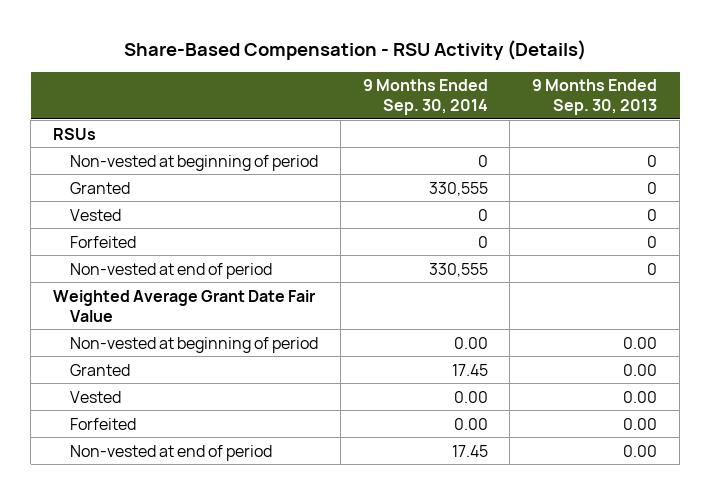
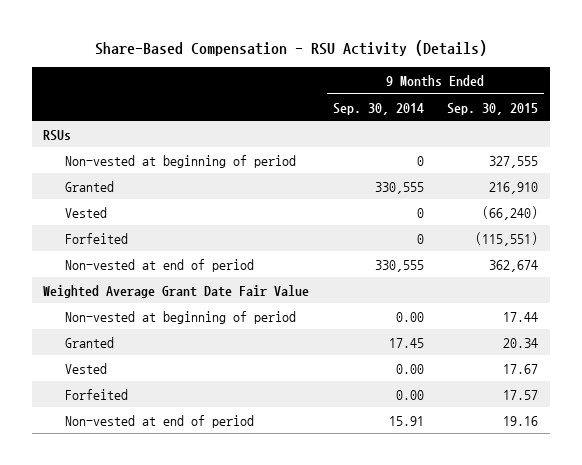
[532,79,658,116] 9 Months Ended Sep. 30, 2013 -> none
none -> [447,102,539,115] Sep. 30, 2015
[451,444,488,457] 17.45 -> [388,415,424,426] 15.91

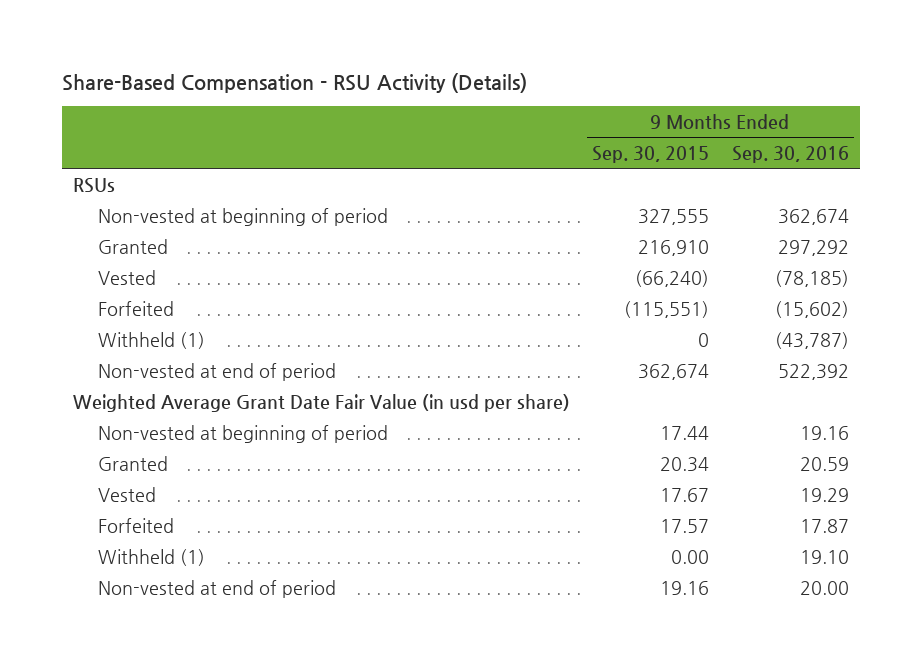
[332,102,424,115] Sep. 30, 2014 -> none
none -> [731,146,849,164] Sep. 30, 2016
none -> [98,331,206,349] Withheld (1)
[43,284,310,298] Weighted Average Grant Date Fair Value -> [72,393,570,412] Weighted Average Grant Date Fair Value (in usd per share)
none -> [98,548,206,566] Withheld (1)

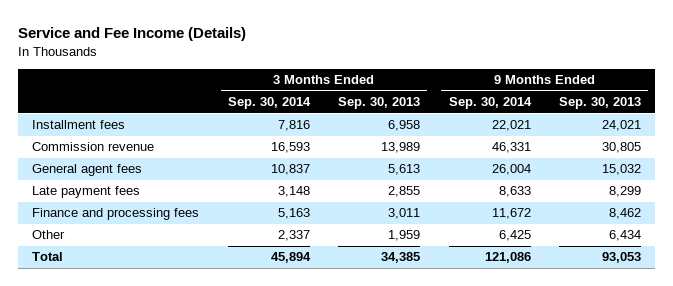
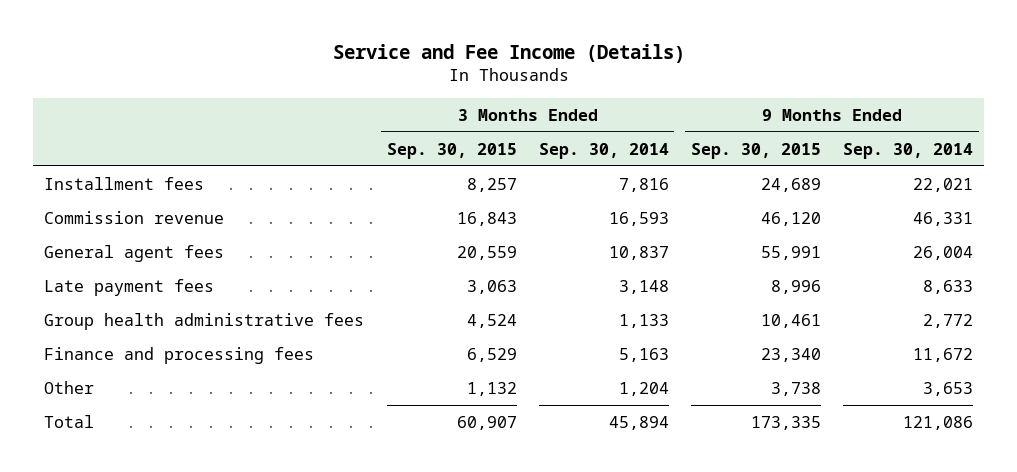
[338,97,421,110] Sep. 30, 2013 -> none
[558,97,641,110] Sep. 30, 2013 -> none
none -> [386,142,517,159] Sep. 30, 2015
none -> [690,142,821,159] Sep. 30, 2015
none -> [44,312,365,330] Group health administrative fees
[277,230,310,242] 2,337 -> [618,381,669,396] 1,204
[498,230,531,242] 6,425 -> [923,381,974,396] 3,653

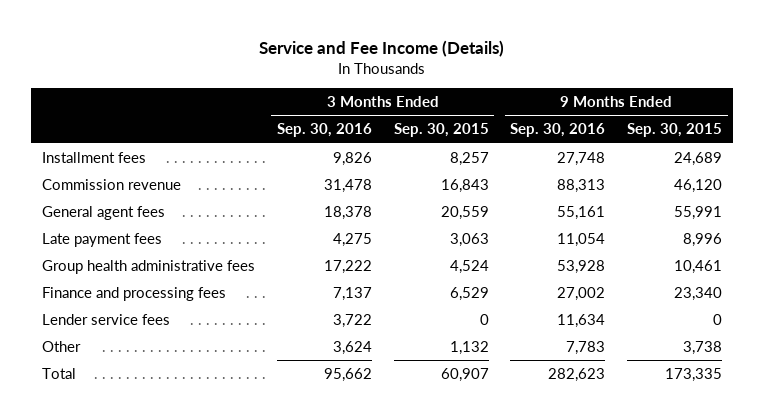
[538,142,669,159] Sep. 30, 2014 -> none
[843,142,974,159] Sep. 30, 2014 -> none
none -> [276,123,372,138] Sep. 30, 2016
none -> [510,123,606,138] Sep. 30, 2016
none -> [41,313,170,325] Lender service fees

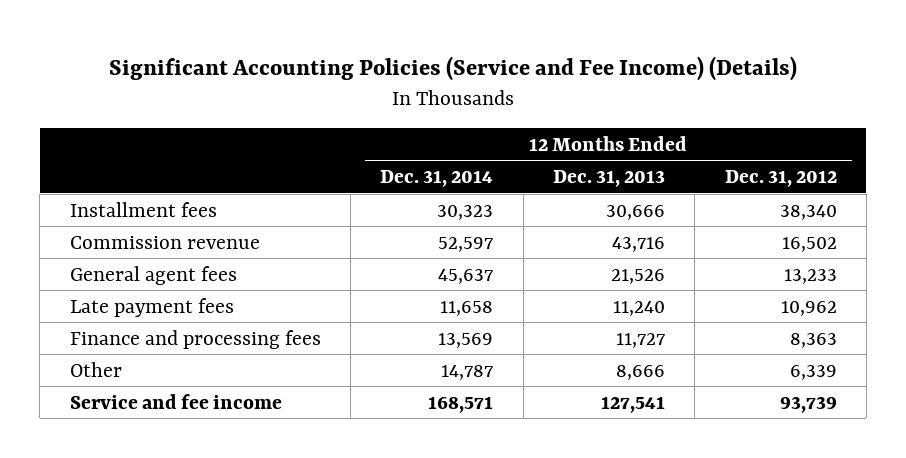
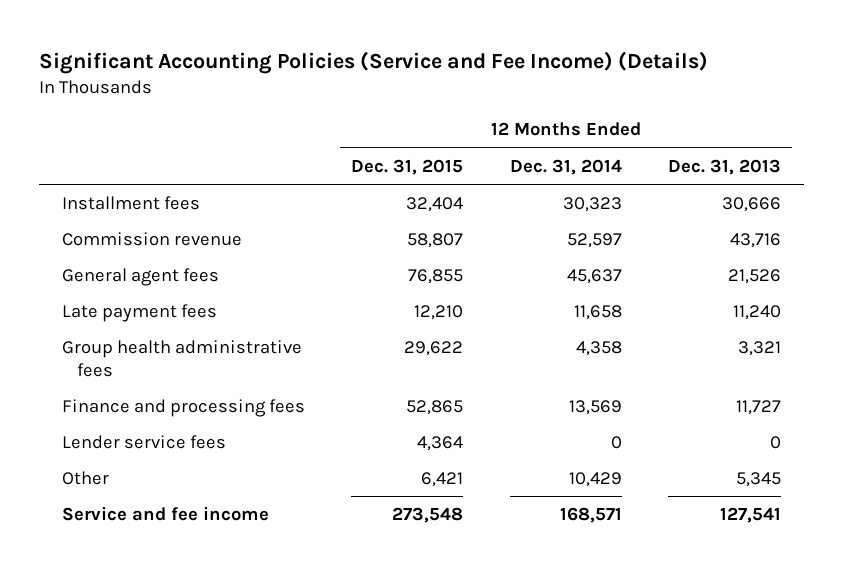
[724,170,837,188] Dec. 31, 2012 -> none
none -> [351,158,464,175] Dec. 31, 2015
none -> [61,340,302,377] Group health administrative fees
none -> [61,435,226,450] Lender service fees
[441,364,494,380] 14,787 -> [568,472,622,488] 10,429
[615,364,665,380] 8,666 -> [735,472,781,488] 5,345

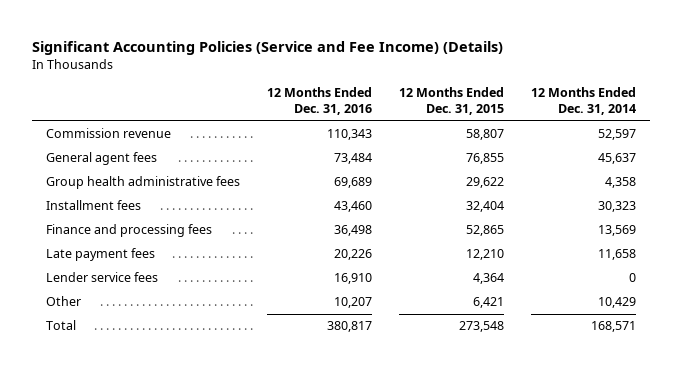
[667,158,781,175] Dec. 31, 2013 -> none
none -> [267,87,373,116] 12 Months Ended Dec. 31, 2016
[61,196,200,211] Installment fees -> [45,200,141,211] Installment fees
[61,304,217,323] Late payment fees -> [45,248,155,262] Late payment fees
[61,506,269,522] Service and fee income -> [45,320,76,331] Total

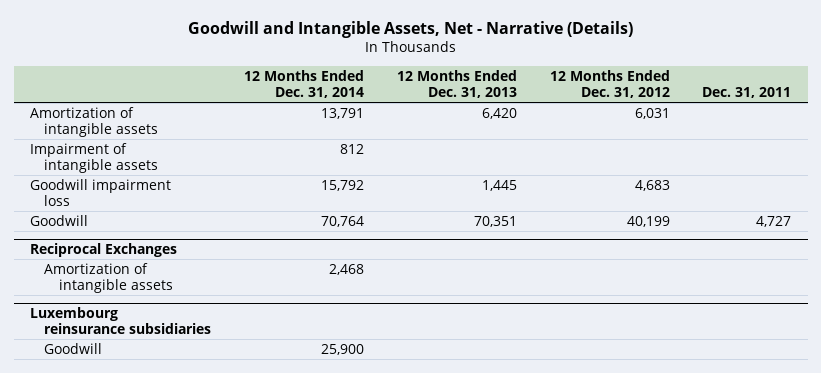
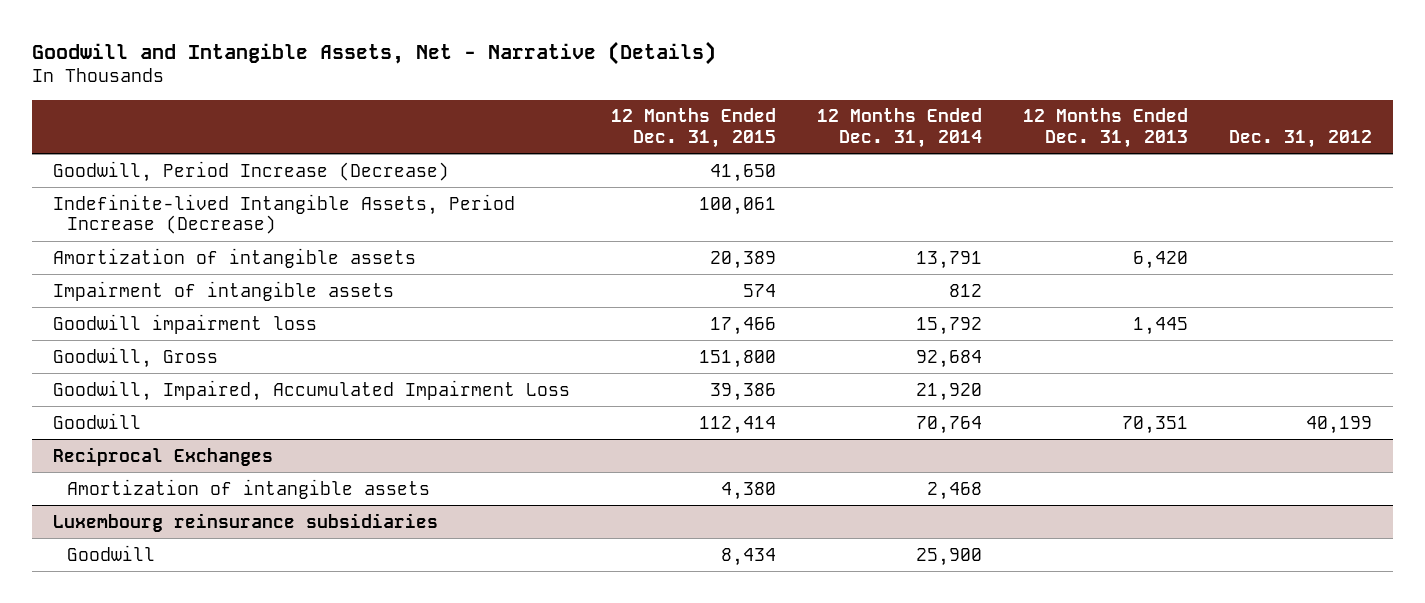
[549,69,670,98] 12 Months Ended Dec. 31, 2012 -> none
[702,86,792,98] Dec. 31, 2011 -> none
none -> [610,108,776,148] 12 Months Ended Dec. 31, 2015
none -> [1229,129,1373,148] Dec. 31, 2012
none -> [52,160,449,182] Goodwill, Period Increase (Decrease)
none -> [52,193,515,235] Indefinite-lived Intangible Assets, Period Increase (Decrease)
none -> [52,346,218,368] Goodwill, Gross
none -> [52,379,570,401] Goodwill, Impaired, Accumulated Impairment Loss

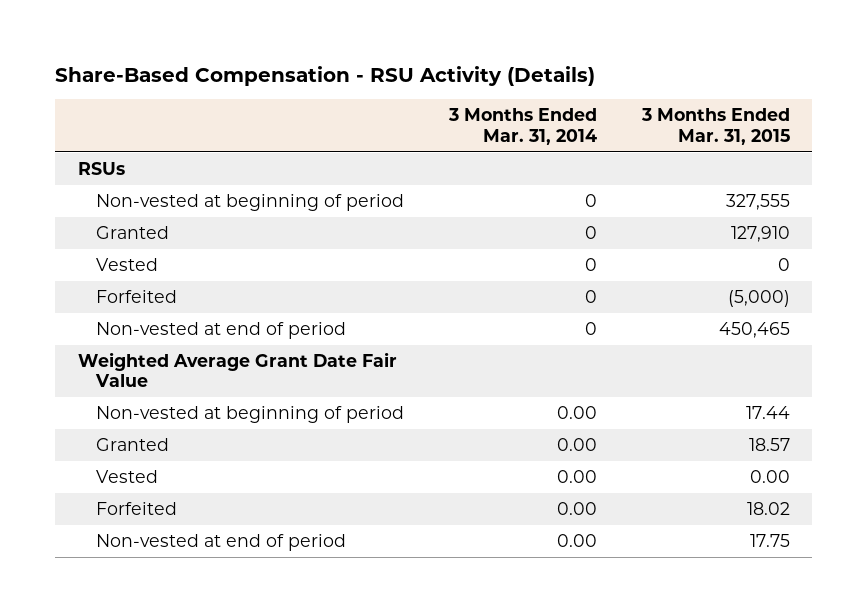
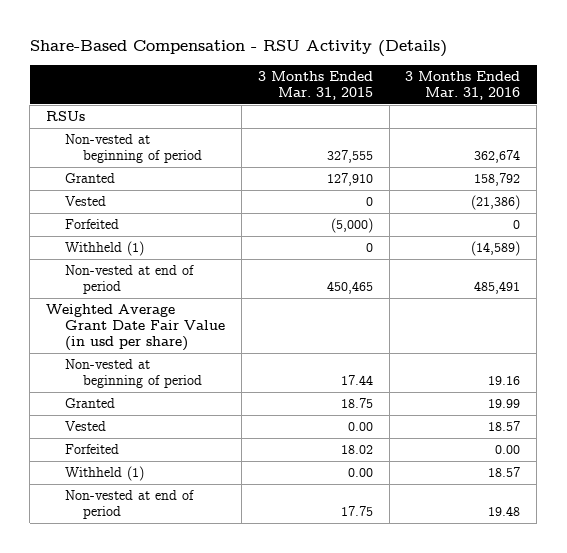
[447,108,597,145] 3 Months Ended Mar. 31, 2014 -> none
none -> [405,71,521,100] 3 Months Ended Mar. 31, 2016
none -> [64,241,144,257] Withheld (1)
[77,351,397,388] Weighted Average Grant Date Fair Value -> [46,304,225,352] Weighted Average Grant Date Fair Value (in usd per share)
[748,437,790,451] 18.57 -> [340,398,373,409] 18.75
none -> [64,466,144,482] Withheld (1)

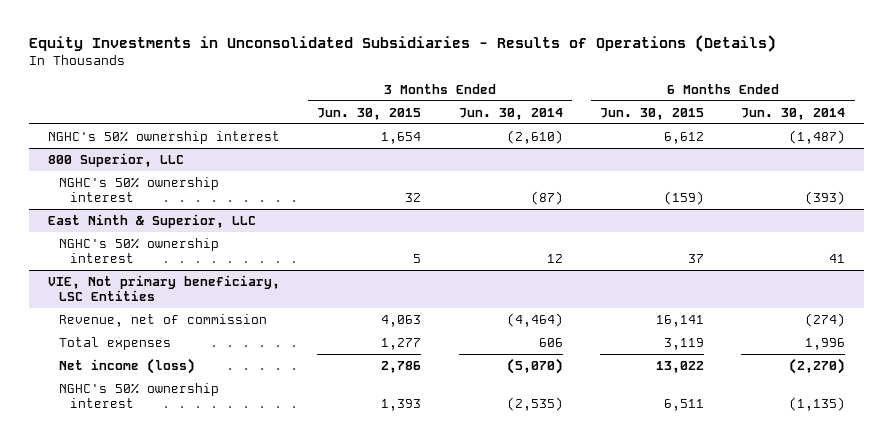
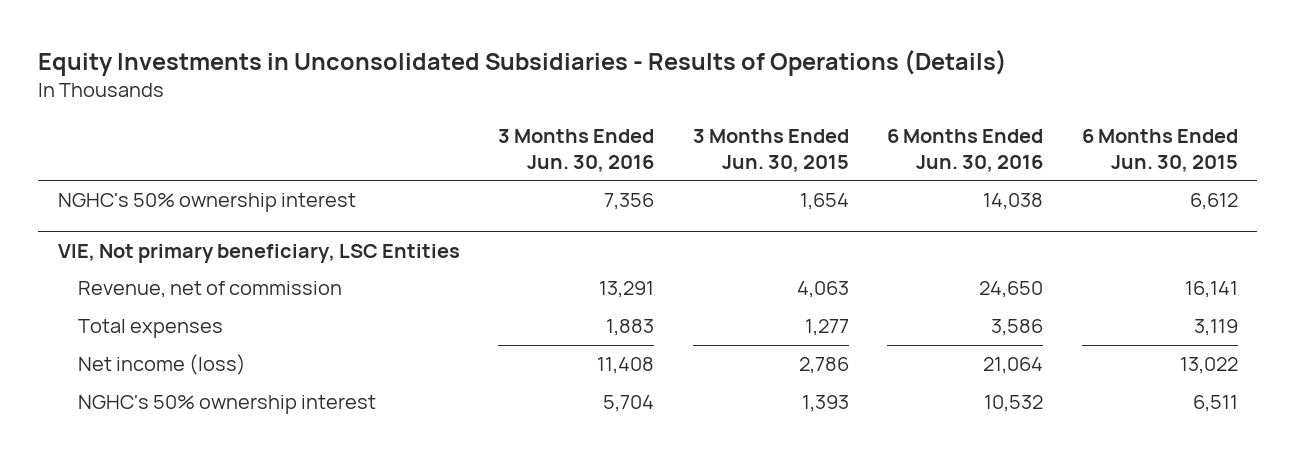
[458,107,563,120] Jun. 30, 2014 -> none
[741,107,846,120] Jun. 30, 2014 -> none
none -> [498,129,655,173] 3 Months Ended Jun. 30, 2016
none -> [887,129,1044,173] 6 Months Ended Jun. 30, 2016
[47,152,184,167] 800 Superior, LLC -> none
[58,176,219,202] NGHC's 50% ownership interest -> none
[47,213,256,228] East Ninth & Superior, LLC -> none
[58,237,219,263] NGHC's 50% ownership interest -> none

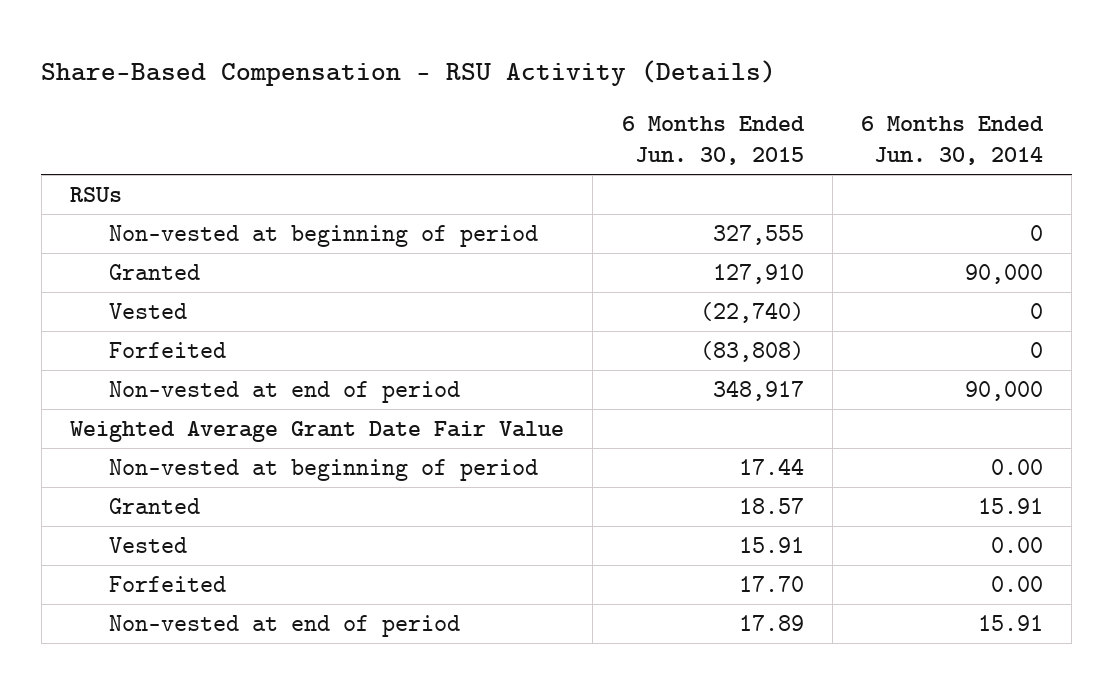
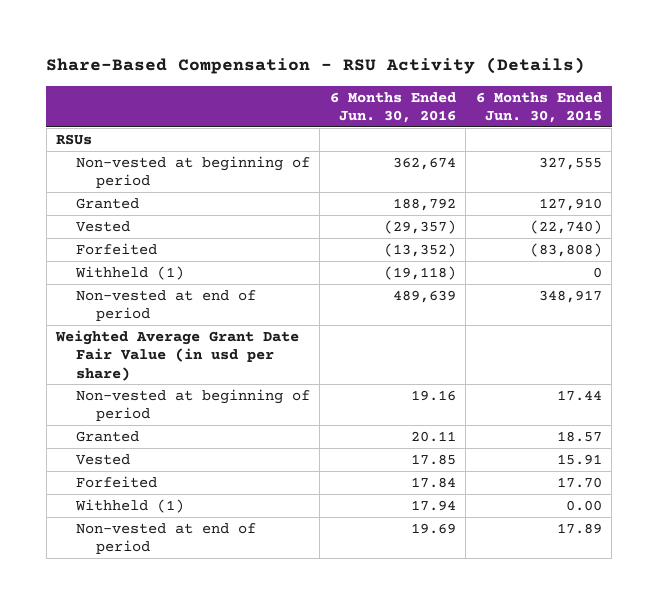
[861,116,1045,166] 6 Months Ended Jun. 30, 2014 -> none
none -> [329,91,456,124] 6 Months Ended Jun. 30, 2016
none -> [74,265,184,280] Withheld (1)
[70,421,565,443] Weighted Average Grant Date Fair Value -> [54,329,299,381] Weighted Average Grant Date Fair Value (in usd per share)
none -> [74,498,184,513] Withheld (1)

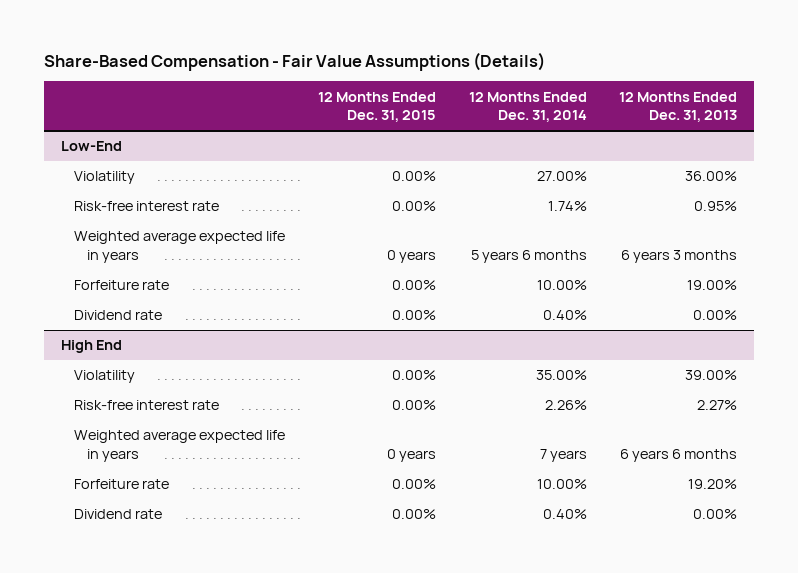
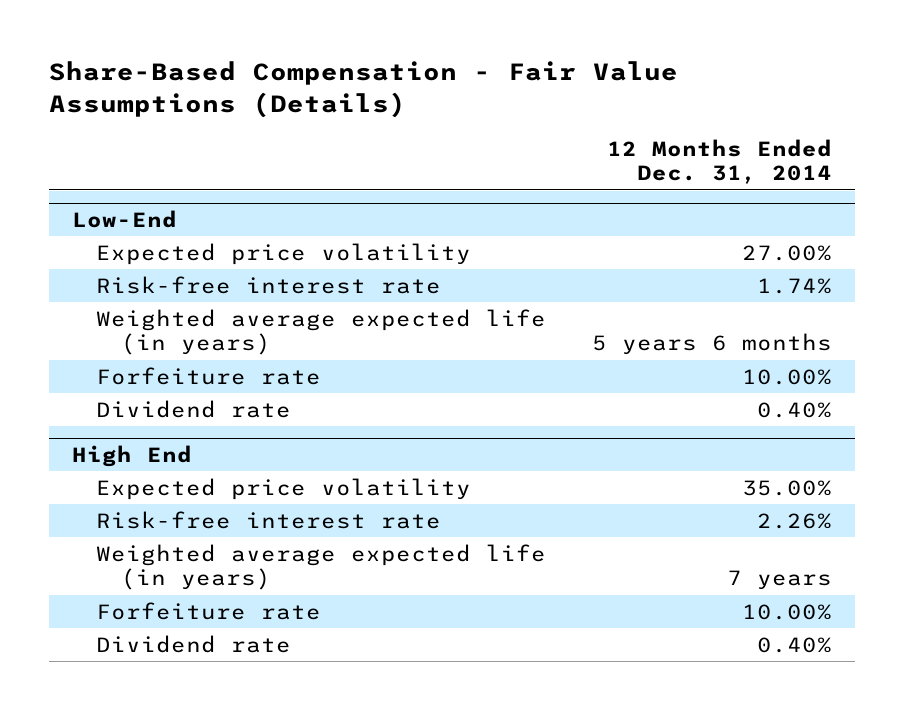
[317,91,436,123] 12 Months Ended Dec. 31, 2015 -> none
[619,91,738,123] 12 Months Ended Dec. 31, 2013 -> none
[73,171,135,185] Violatility -> [96,242,472,265] Expected price volatility
[73,231,285,264] Weighted average expected life in years -> [96,308,547,356] Weighted average expected life (in years)
[73,370,135,384] Violatility -> [96,477,472,500] Expected price volatility
[73,430,285,463] Weighted average expected life in years -> [96,543,547,591] Weighted average expected life (in years)

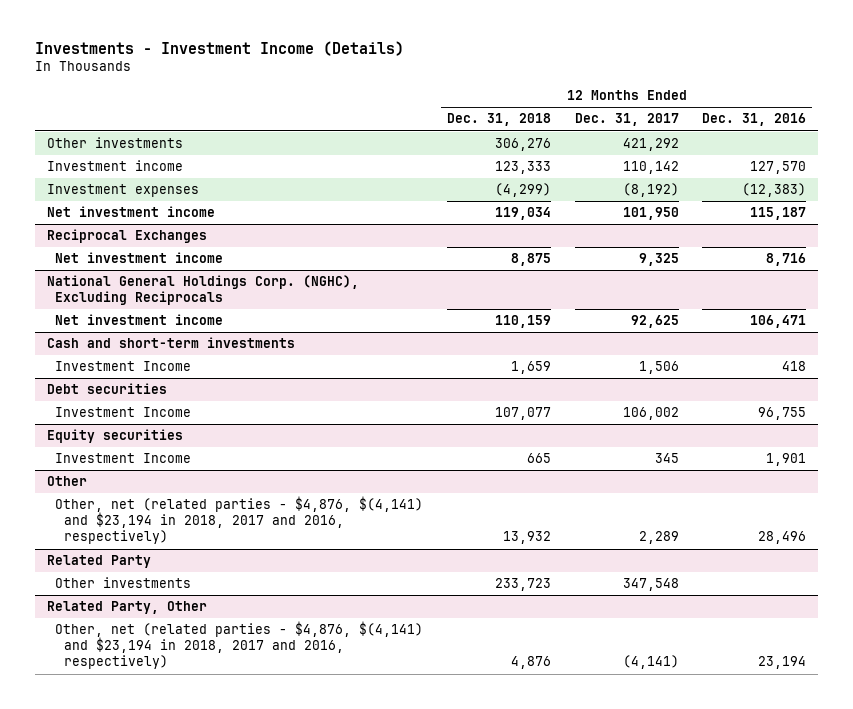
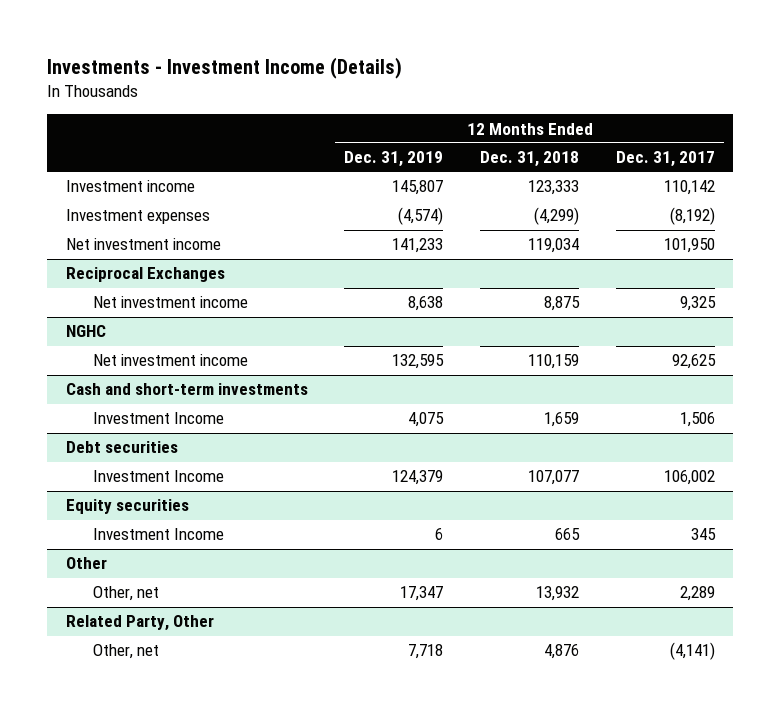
[702,113,807,127] Dec. 31, 2016 -> none
none -> [344,151,444,168] Dec. 31, 2019
[46,137,183,149] Other investments -> none
[46,275,359,306] National General Holdings Corp. (NGHC), Excluding Reciprocals -> [65,325,106,338] NGHC
[46,555,151,569] Related Party -> none
[55,577,192,589] Other investments -> none
[55,496,424,545] Other, net (related parties - $4,876, $(4,141) and $23,194 in 2018, 2017 and 2016, respectively) -> [93,586,160,602] Other, net
[55,621,424,670] Other, net (related parties - $4,876, $(4,141) and $23,194 in 2018, 2017 and 2016, respectively) -> [93,644,160,660] Other, net

